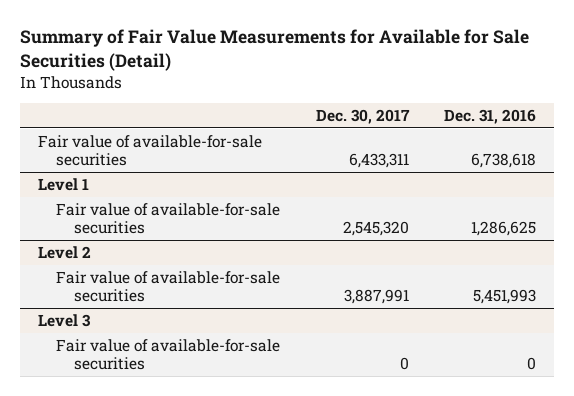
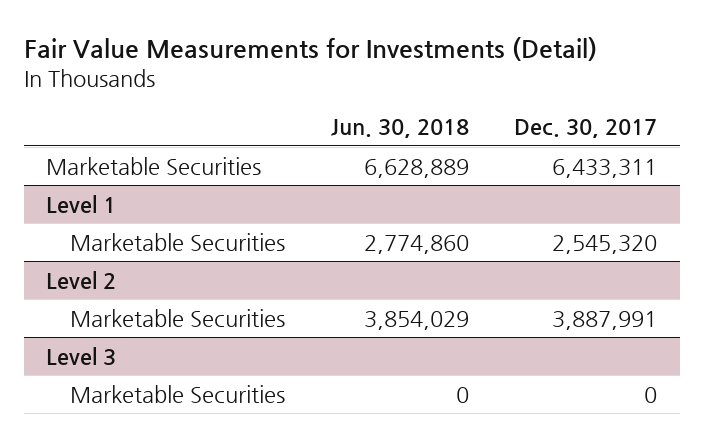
[19,29,529,72] Summary of Fair Value Measurements for Available for Sale Securities (Detail) -> [23,36,597,61] Fair Value Measurements for Investments (Detail)
[444,108,537,124] Dec. 31, 2016 -> none
none -> [330,118,469,138] Jun. 30, 2018
[37,134,262,167] Fair value of available-for-sale securities -> [46,156,262,175] Marketable Securities
[55,202,280,235] Fair value of available-for-sale securities -> [69,232,285,251] Marketable Securities
[55,270,280,303] Fair value of available-for-sale securities -> [69,308,285,327] Marketable Securities
[55,338,280,371] Fair value of available-for-sale securities -> none
none -> [69,384,285,403] Marketable Securities

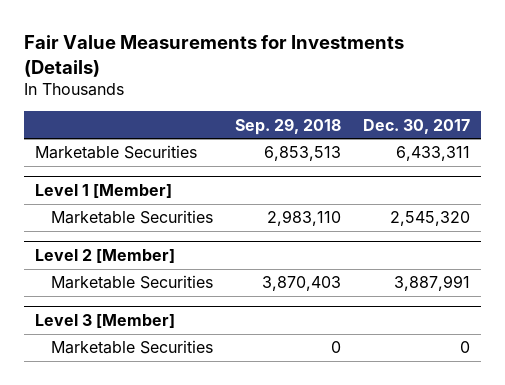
[23,36,597,61] Fair Value Measurements for Investments (Detail) -> [23,34,404,77] Fair Value Measurements for Investments (Details)
[330,118,469,138] Jun. 30, 2018 -> none
none -> [235,117,342,135] Sep. 29, 2018
[46,194,117,213] Level 1 -> [34,183,172,198] Level 1 [Member]
[46,270,117,289] Level 2 -> [34,248,175,263] Level 2 [Member]
[46,346,117,365] Level 3 -> [34,313,175,328] Level 3 [Member]

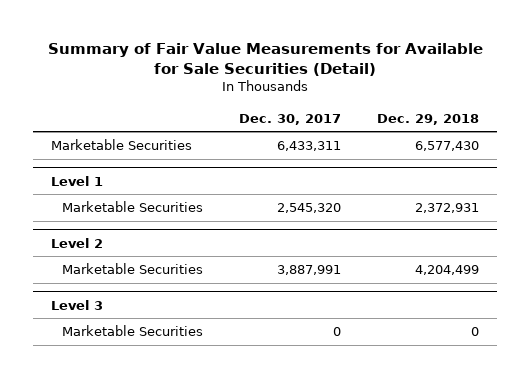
[23,34,404,77] Fair Value Measurements for Investments (Details) -> [48,42,484,76] Summary of Fair Value Measurements for Available for Sale Securities (Detail)
[235,117,342,135] Sep. 29, 2018 -> none
none -> [377,113,480,125] Dec. 29, 2018
[34,183,172,198] Level 1 [Member] -> [51,175,104,186] Level 1
[34,248,175,263] Level 2 [Member] -> [51,237,104,248] Level 2
[34,313,175,328] Level 3 [Member] -> [51,299,104,310] Level 3

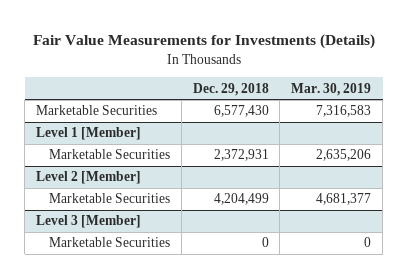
[48,42,484,76] Summary of Fair Value Measurements for Available for Sale Securities (Detail) -> [32,34,375,50] Fair Value Measurements for Investments (Details)
[239,113,342,125] Dec. 30, 2017 -> none
none -> [291,82,372,96] Mar. 30, 2019
[51,175,104,186] Level 1 -> [35,127,141,141] Level 1 [Member]
[51,237,104,248] Level 2 -> [35,171,141,185] Level 2 [Member]
[51,299,104,310] Level 3 -> [35,215,141,229] Level 3 [Member]

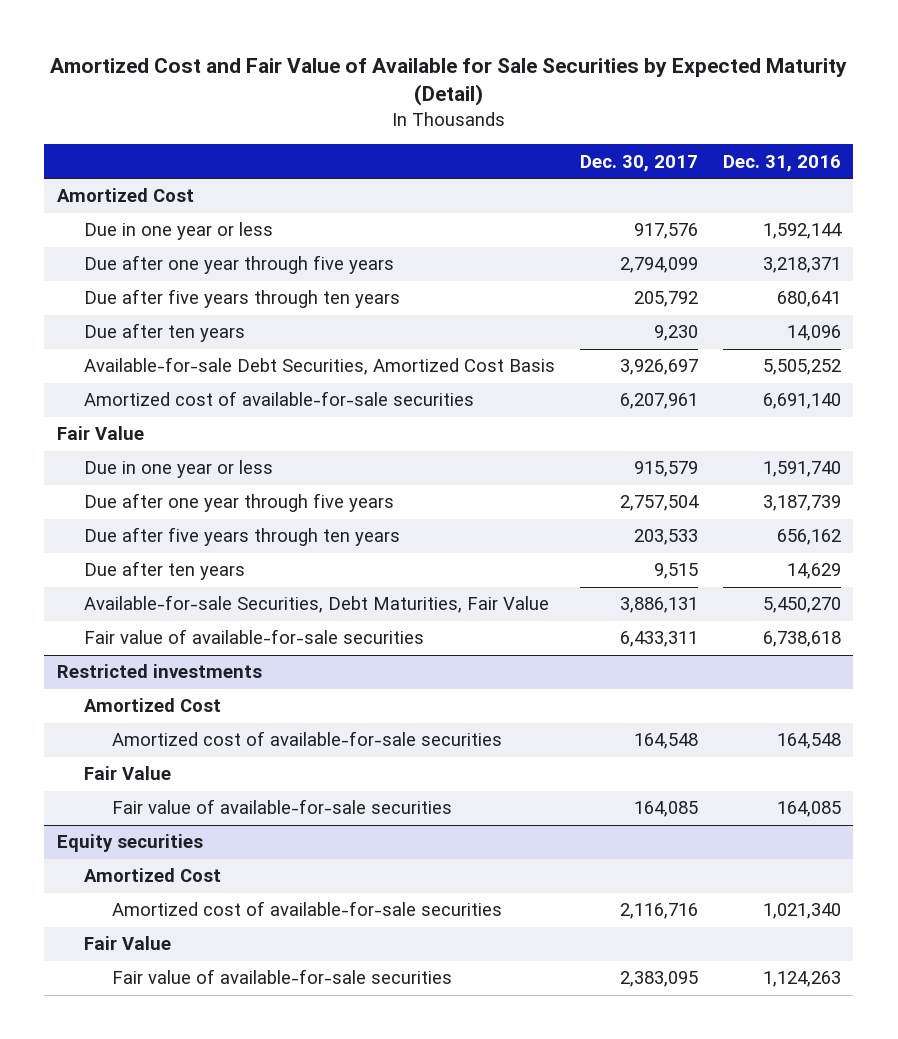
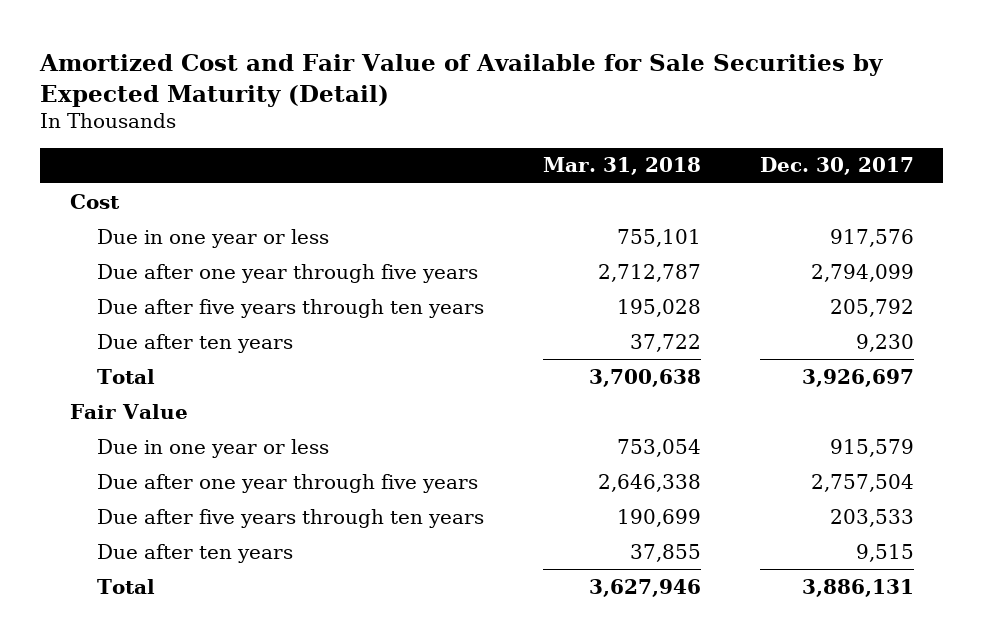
[722,154,841,172] Dec. 31, 2016 -> none
none -> [542,157,701,176] Mar. 31, 2018
[56,188,194,203] Amortized Cost -> [69,193,120,209] Cost
[84,391,475,407] Amortized cost of available-for-sale securities -> none
[84,357,556,376] Available-for-sale Debt Securities, Amortized Cost Basis -> [96,368,155,384] Total
[84,629,425,645] Fair value of available-for-sale securities -> none
[56,664,262,679] Restricted investments -> none
[84,698,222,713] Amortized Cost -> none
[112,731,503,747] Amortized cost of available-for-sale securities -> none
[84,766,172,781] Fair Value -> none
[112,799,453,815] Fair value of available-for-sale securities -> none
[56,834,203,853] Equity securities -> none
[84,868,222,883] Amortized Cost -> none
[112,901,503,917] Amortized cost of available-for-sale securities -> none
[84,936,172,951] Fair Value -> none
[112,969,453,985] Fair value of available-for-sale securities -> none
[84,595,550,614] Available-for-sale Securities, Debt Maturities, Fair Value -> [96,578,155,594] Total

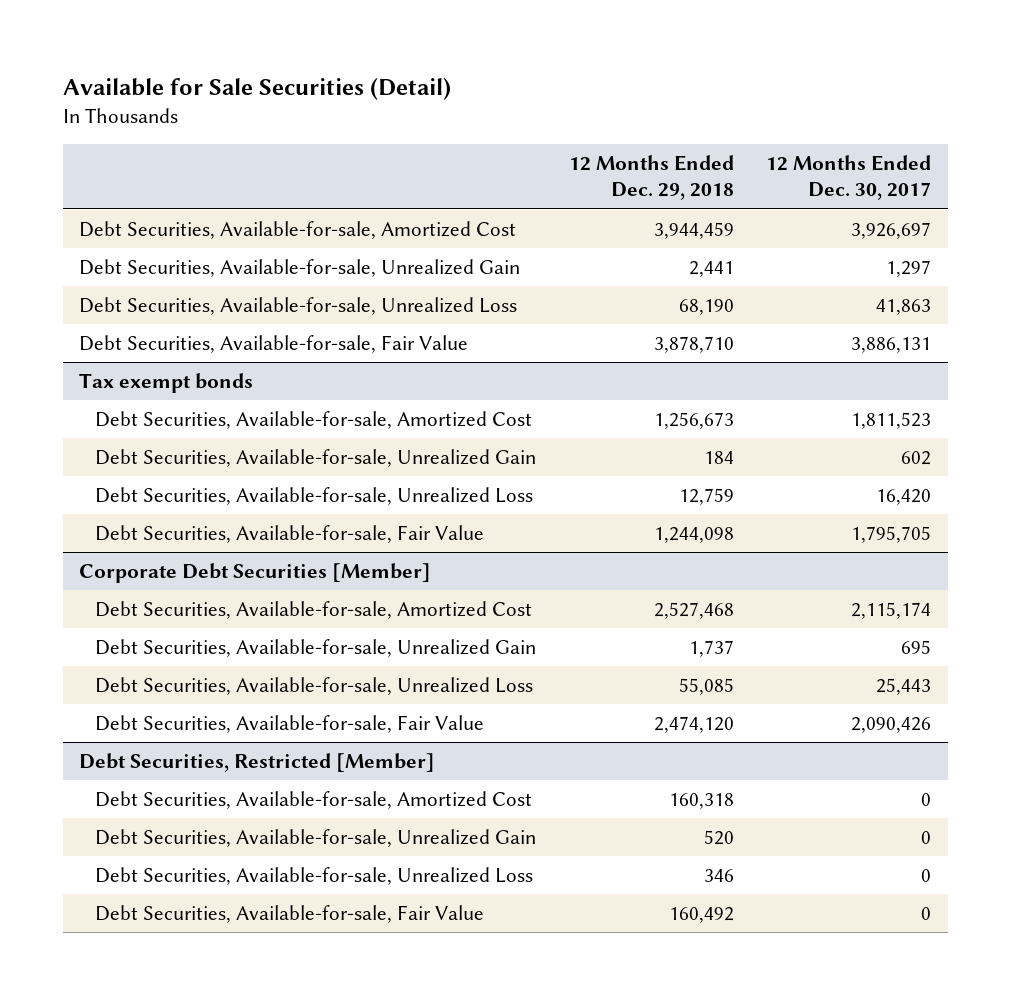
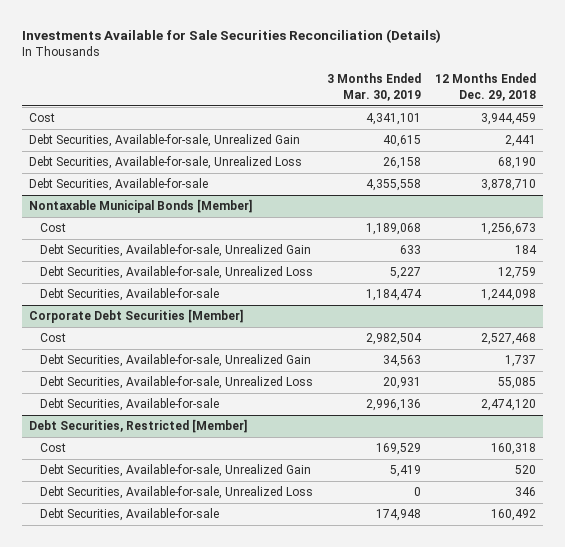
[62,78,451,101] Available for Sale Securities (Detail) -> [21,29,441,44] Investments Available for Sale Securities Reconciliation (Details)
[766,154,932,201] 12 Months Ended Dec. 30, 2017 -> none
none -> [327,73,422,101] 3 Months Ended Mar. 30, 2019
[78,220,516,239] Debt Securities, Available-for-sale, Amortized Cost -> [28,113,55,123] Cost
[78,334,468,353] Debt Securities, Available-for-sale, Fair Value -> [28,178,208,192] Debt Securities, Available-for-sale
[78,372,253,393] Tax exempt bonds -> [28,199,252,214] Nontaxable Municipal Bonds [Member]
[95,410,533,429] Debt Securities, Available-for-sale, Amortized Cost -> [40,223,67,233] Cost
[95,524,485,543] Debt Securities, Available-for-sale, Fair Value -> [40,288,220,302] Debt Securities, Available-for-sale
[95,600,533,619] Debt Securities, Available-for-sale, Amortized Cost -> [40,333,67,343] Cost
[95,714,485,733] Debt Securities, Available-for-sale, Fair Value -> [40,398,220,412] Debt Securities, Available-for-sale
[95,790,533,809] Debt Securities, Available-for-sale, Amortized Cost -> [40,443,67,453] Cost
[95,904,485,923] Debt Securities, Available-for-sale, Fair Value -> [40,508,220,522] Debt Securities, Available-for-sale

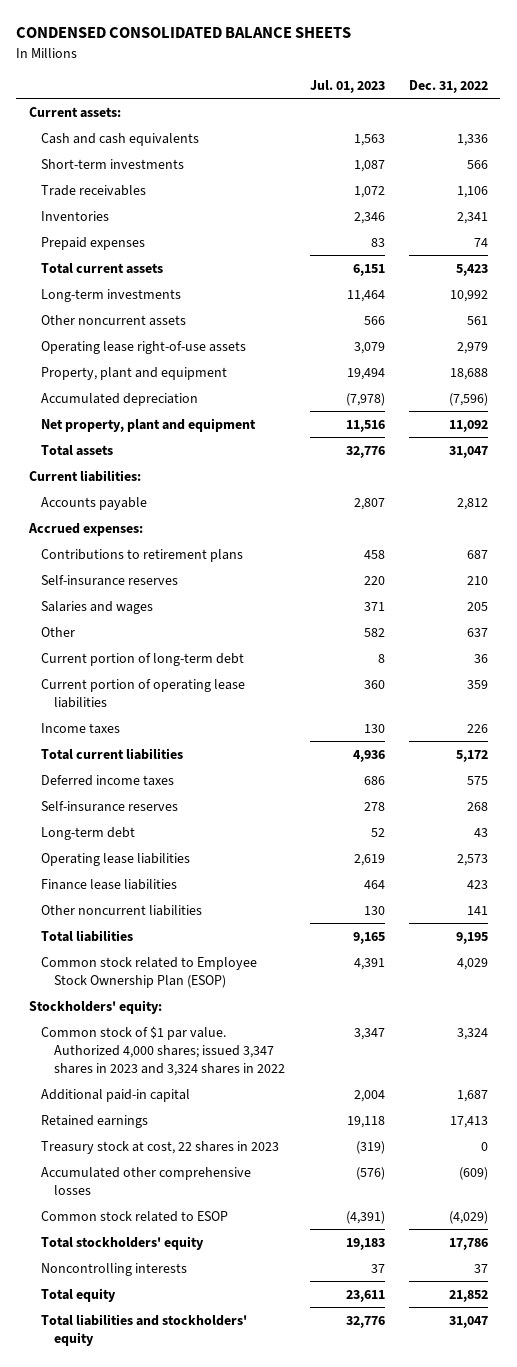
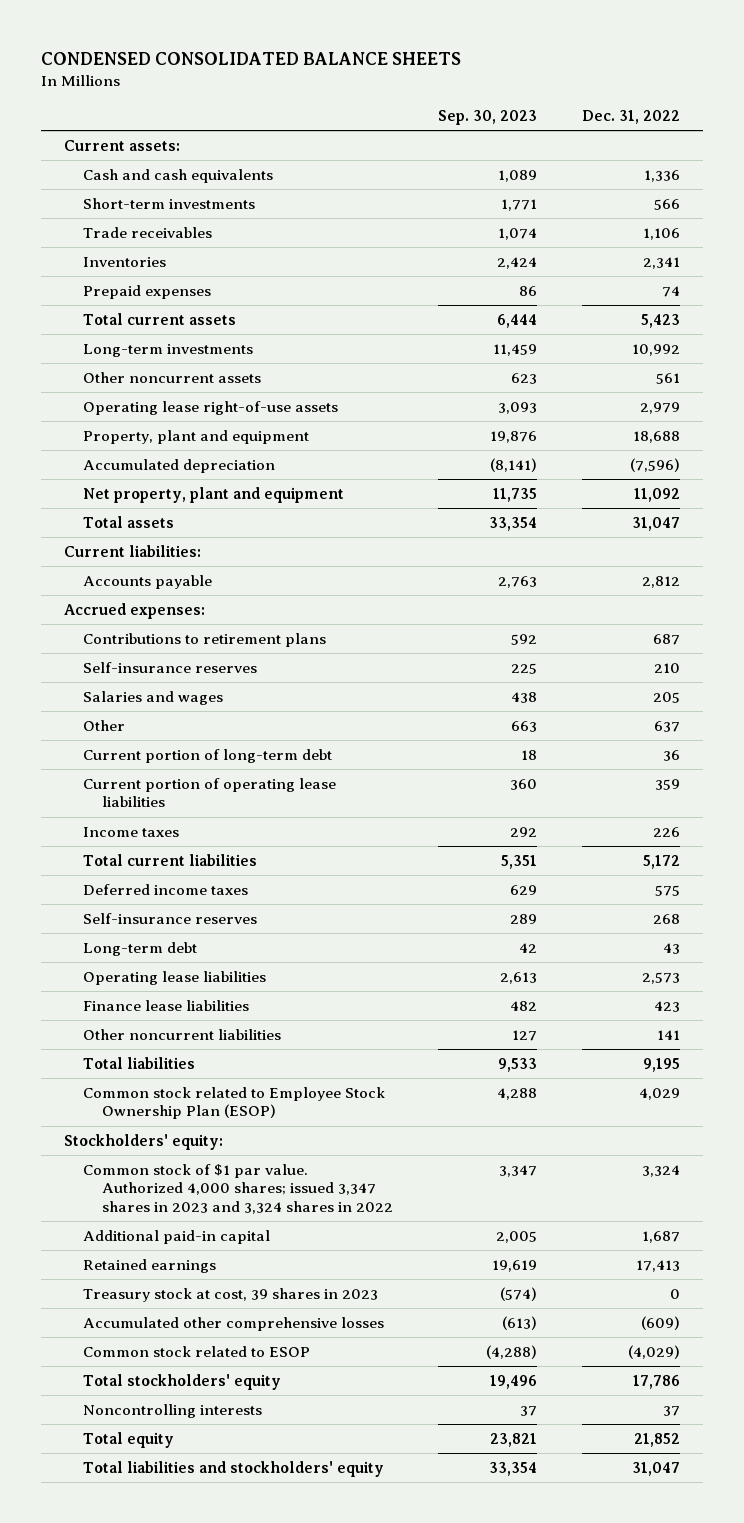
[309,79,385,93] Jul. 01, 2023 -> none
none -> [438,109,538,125] Sep. 30, 2023
[41,1140,280,1154] Treasury stock at cost, 22 shares in 2023 -> [82,1287,378,1302] Treasury stock at cost, 39 shares in 2023

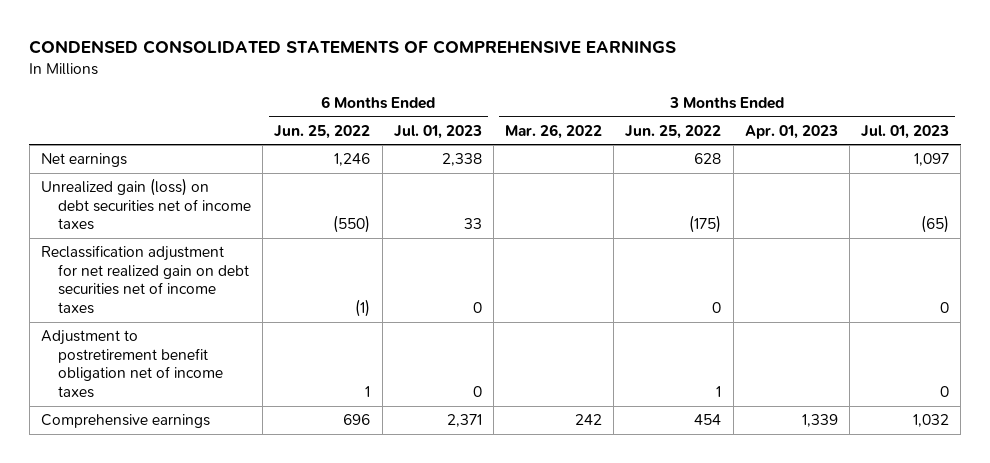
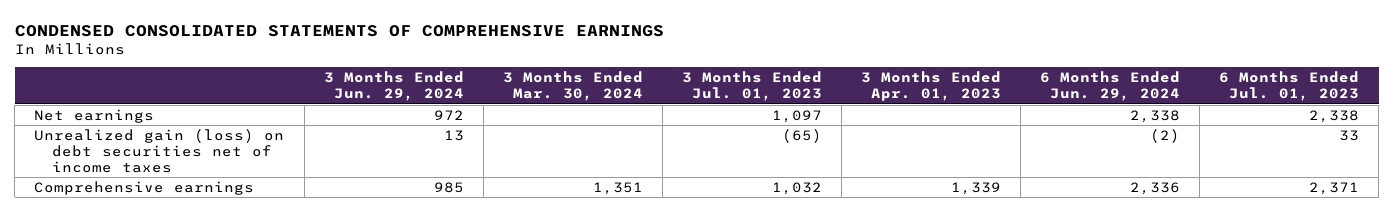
[274,124,371,139] Jun. 25, 2022 -> none
[505,123,603,139] Mar. 26, 2022 -> none
[625,124,722,139] Jun. 25, 2022 -> none
none -> [323,71,464,102] 3 Months Ended Jun. 29, 2024
none -> [502,71,643,102] 3 Months Ended Mar. 30, 2024
none -> [1040,71,1181,102] 6 Months Ended Jun. 29, 2024
[41,244,250,315] Reclassification adjustment for net realized gain on debt securities net of income taxes -> none
[41,329,224,399] Adjustment to postretirement benefit obligation net of income taxes -> none

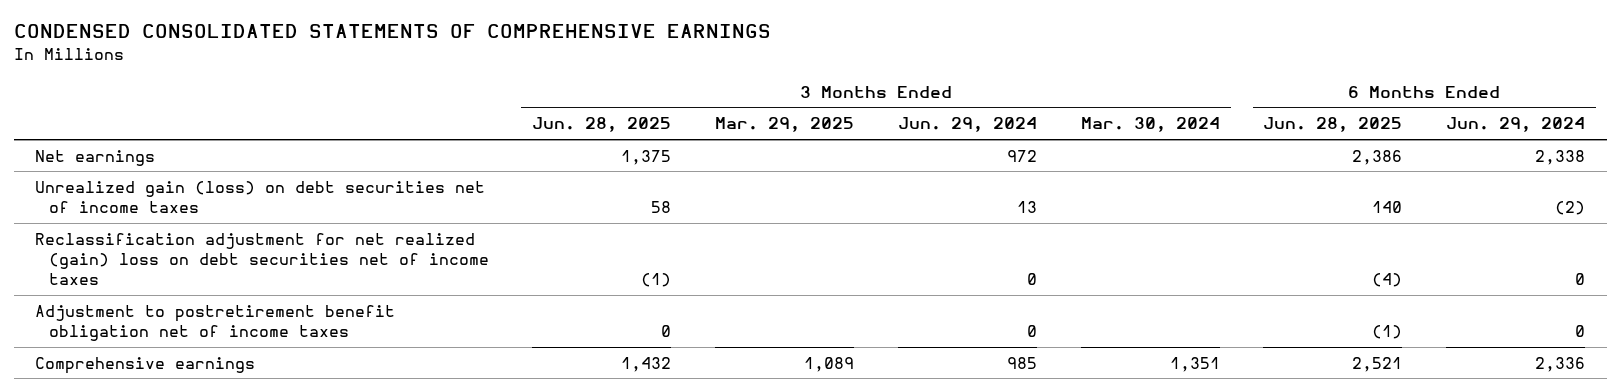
[681,71,822,102] 3 Months Ended Jul. 01, 2023 -> none
[861,71,1002,102] 3 Months Ended Apr. 01, 2023 -> none
[1219,71,1360,102] 6 Months Ended Jul. 01, 2023 -> none
none -> [532,117,672,133] Jun. 28, 2025
none -> [715,117,855,133] Mar. 29, 2025
none -> [1263,117,1403,133] Jun. 28, 2025
none -> [35,232,489,286] Reclassification adjustment for net realized (gain) loss on debt securities net of income taxes
none -> [35,304,396,342] Adjustment to postretirement benefit obligation net of income taxes

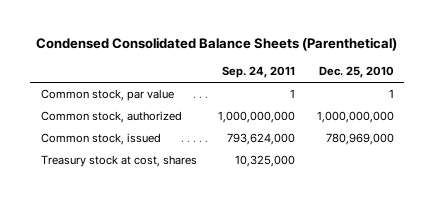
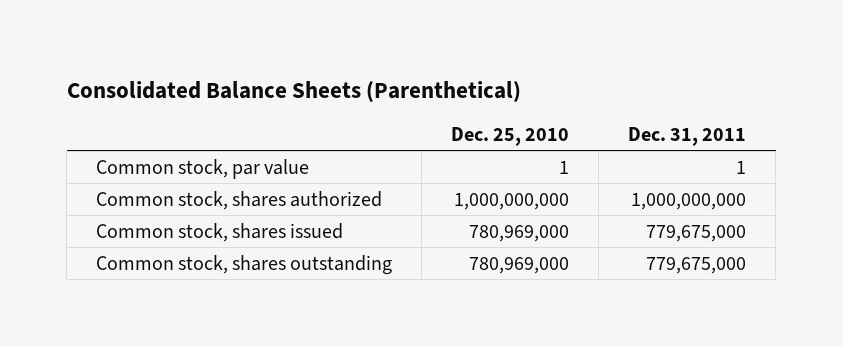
[36,37,398,52] Condensed Consolidated Balance Sheets (Parenthetical) -> [66,81,521,104] Consolidated Balance Sheets (Parenthetical)
[222,66,296,79] Sep. 24, 2011 -> none
none -> [628,126,747,146] Dec. 31, 2011
[41,155,198,168] Treasury stock at cost, shares -> none
[41,111,183,124] Common stock, authorized -> [96,190,383,210] Common stock, shares authorized
[41,133,162,146] Common stock, issued -> [96,222,344,242] Common stock, shares issued
none -> [96,254,393,275] Common stock, shares outstanding

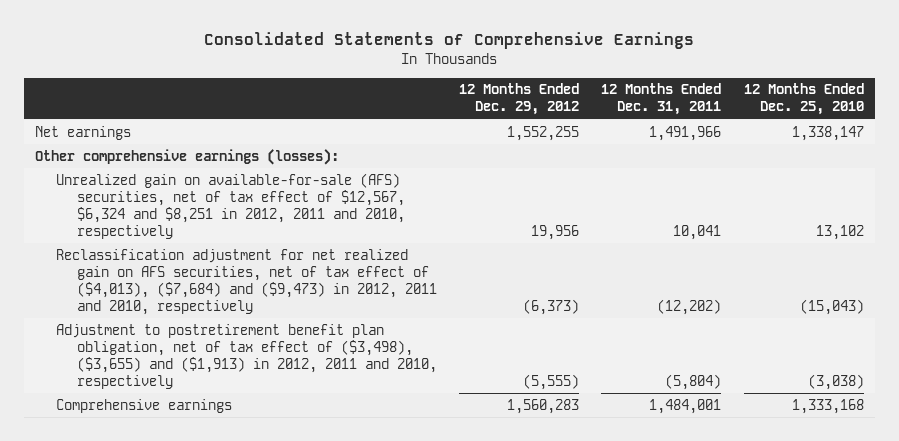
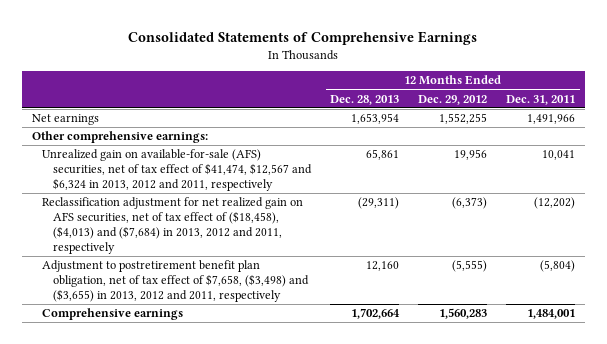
[743,83,864,116] 12 Months Ended Dec. 25, 2010 -> none
none -> [330,94,400,105] Dec. 28, 2013
[35,148,340,165] Other comprehensive earnings (losses): -> [31,131,208,144] Other comprehensive earnings:
[56,172,405,239] Unrealized gain on available-for-sale (AFS) securities, net of tax effect of $12,567, $6,324 and $8,251 in 2012, 2011 and 2010, respectively -> [42,149,313,192] Unrealized gain on available-for-sale (AFS) securities, net of tax effect of $41,474, $12,567 and $6,324 in 2013, 2012 and 2011, respectively
[56,248,437,315] Reclassification adjustment for net realized gain on AFS securities, net of tax effect of ($4,013), ($7,684) and ($9,473) in 2012, 2011 and 2010, respectively -> [42,197,304,255] Reclassification adjustment for net realized gain on AFS securities, net of tax effect of ($18,458), ($4,013) and ($7,684) in 2013, 2012 and 2011, respectively
[56,323,437,389] Adjustment to postretirement benefit plan obligation, net of tax effect of ($3,498), ($3,655) and ($1,913) in 2012, 2011 and 2010, respectively -> [42,260,310,303] Adjustment to postretirement benefit plan obligation, net of tax effect of $7,658, ($3,498) and ($3,655) in 2013, 2012 and 2011, respectively

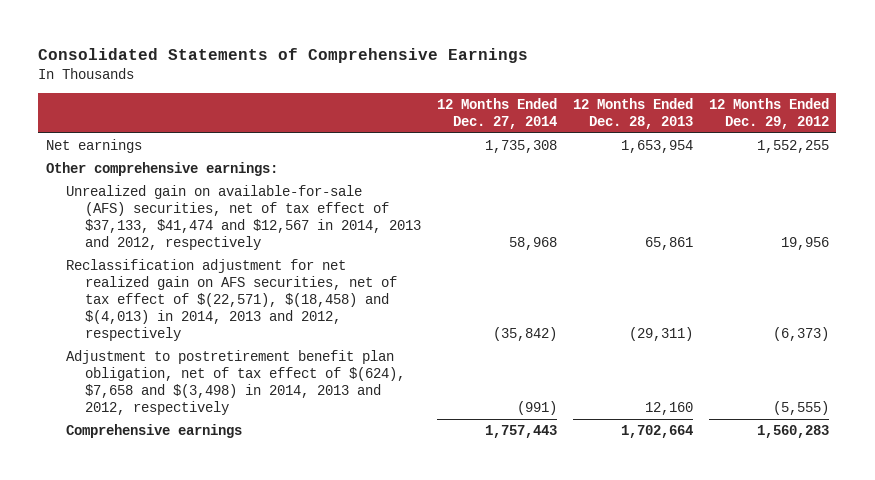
[506,94,576,105] Dec. 31, 2011 -> none
none -> [436,97,557,129] 12 Months Ended Dec. 27, 2014
[42,149,313,192] Unrealized gain on available-for-sale (AFS) securities, net of tax effect of $41,474, $12,567 and $6,324 in 2013, 2012 and 2011, respectively -> [65,185,422,251] Unrealized gain on available-for-sale (AFS) securities, net of tax effect of $37,133, $41,474 and $12,567 in 2014, 2013 and 2012, respectively
[42,197,304,255] Reclassification adjustment for net realized gain on AFS securities, net of tax effect of ($18,458), ($4,013) and ($7,684) in 2013, 2012 and 2011, respectively -> [65,259,398,342] Reclassification adjustment for net realized gain on AFS securities, net of tax effect of $(22,571), $(18,458) and $(4,013) in 2014, 2013 and 2012, respectively
[42,260,310,303] Adjustment to postretirement benefit plan obligation, net of tax effect of $7,658, ($3,498) and ($3,655) in 2013, 2012 and 2011, respectively -> [65,350,406,416] Adjustment to postretirement benefit plan obligation, net of tax effect of $(624), $7,658 and $(3,498) in 2014, 2013 and 2012, respectively

